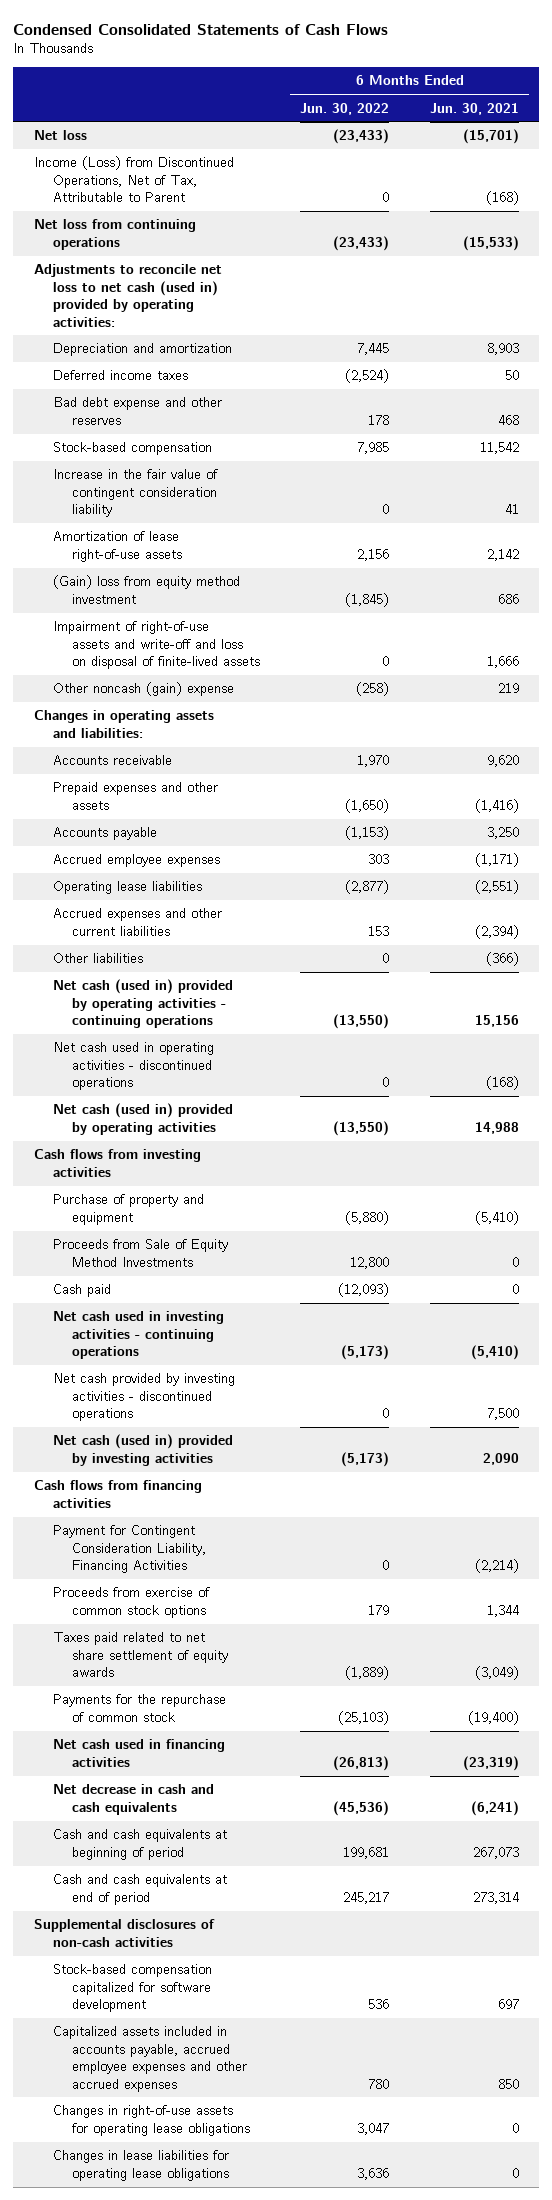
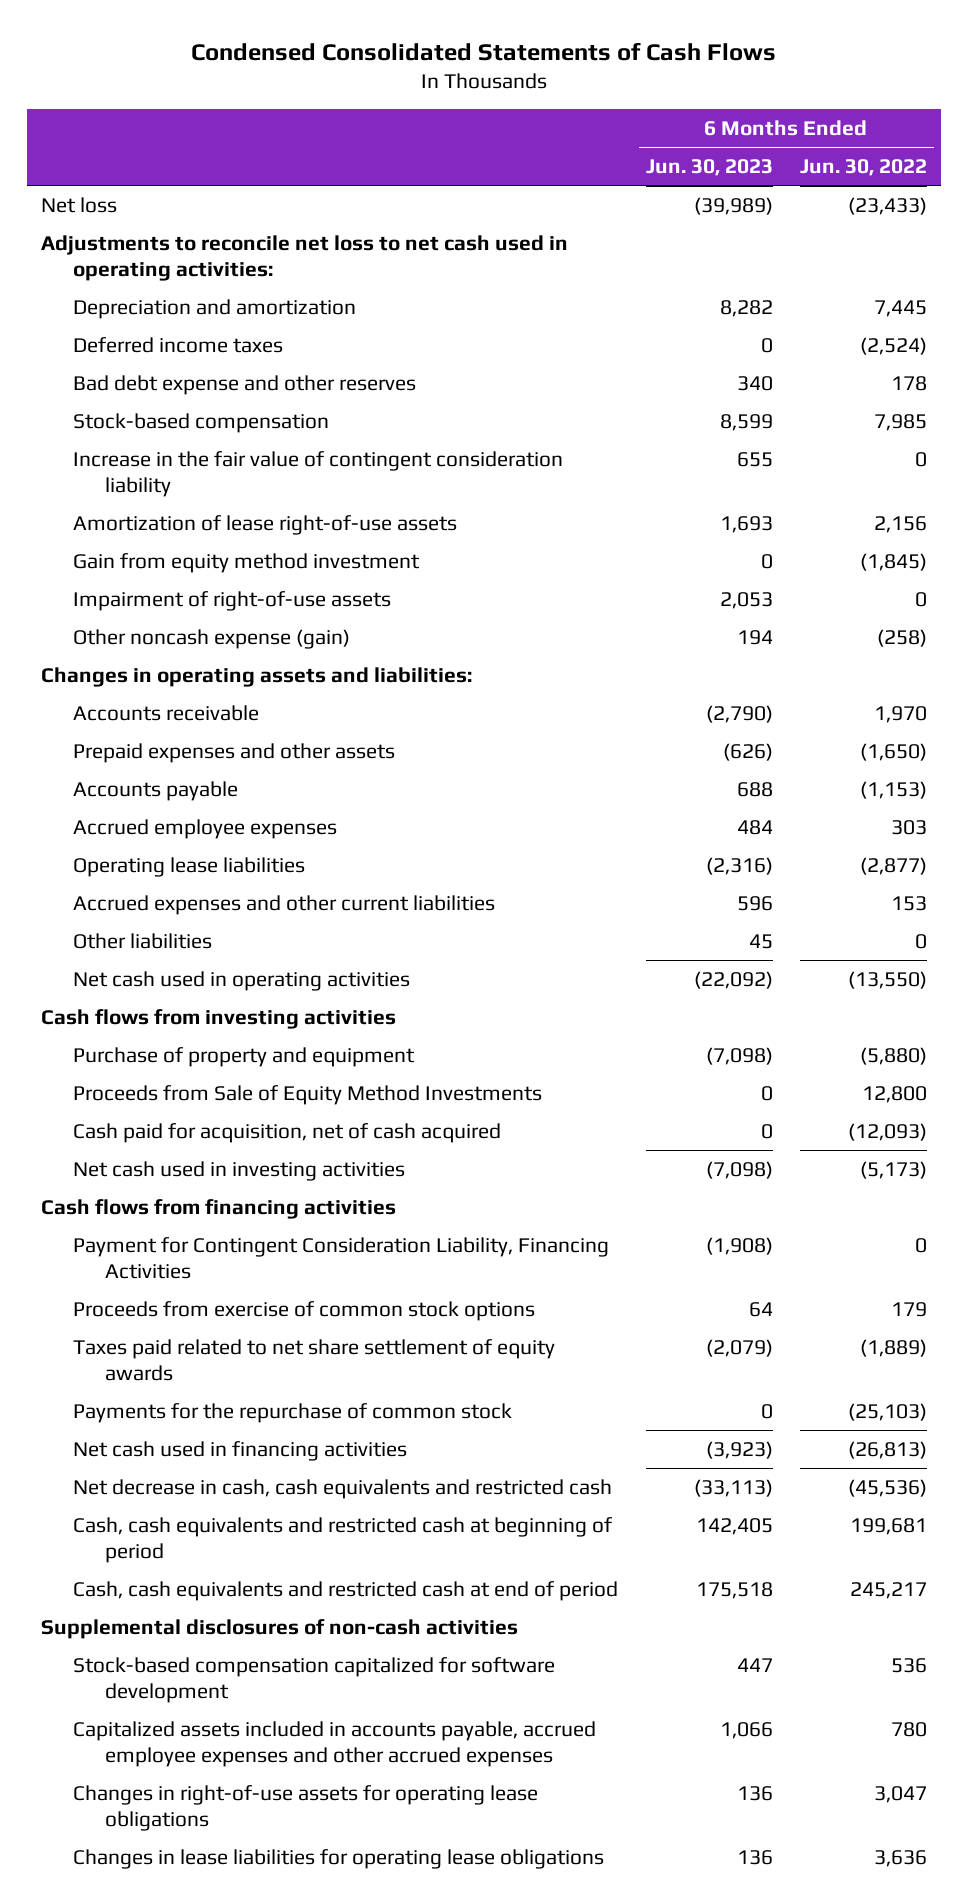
[429,102,519,115] Jun. 30, 2021 -> none
none -> [645,159,773,177] Jun. 30, 2023
[33,156,234,203] Income (Loss) from Discontinued Operations, Net of Tax, Attributable to Parent -> none
[33,219,196,250] Net loss from continuing operations -> none
[33,264,222,327] Adjustments to reconcile net loss to net cash (used in) provided by operating activities: -> [41,234,569,281] Adjustments to reconcile net loss to net cash used in operating activities:
[52,575,240,604] (Gain) loss from equity method investment -> [73,552,421,573] Gain from equity method investment
[52,621,260,670] Impairment of right-of-use assets and write-off and loss on disposal of finite-lived assets -> [73,590,392,611] Impairment of right-of-use assets
[52,682,234,697] Other noncash (gain) expense -> [73,628,351,649] Other noncash expense (gain)
[52,979,233,1029] Net cash (used in) provided by operating activities - continuing operations -> none
[52,1042,214,1091] Net cash used in operating activities - discontinued operations -> none
[52,1103,233,1135] Net cash (used in) provided by operating activities -> [73,970,411,991] Net cash used in operating activities
[52,1311,224,1360] Net cash used in investing activities - continuing operations -> none
[52,1373,235,1422] Net cash provided by investing activities - discontinued operations -> none
[52,1284,111,1298] Cash paid -> [73,1122,502,1143] Cash paid for acquisition, net of cash acquired
[52,1434,233,1466] Net cash (used in) provided by investing activities -> [73,1160,406,1181] Net cash used in investing activities
[52,1784,214,1815] Net decrease in cash and cash equivalents -> [73,1478,613,1499] Net decrease in cash, cash equivalents and restricted cash
[52,1829,227,1860] Cash and cash equivalents at beginning of period -> [73,1516,614,1563] Cash, cash equivalents and restricted cash at beginning of period
[52,1874,227,1905] Cash and cash equivalents at end of period -> [73,1580,619,1601] Cash, cash equivalents and restricted cash at end of period

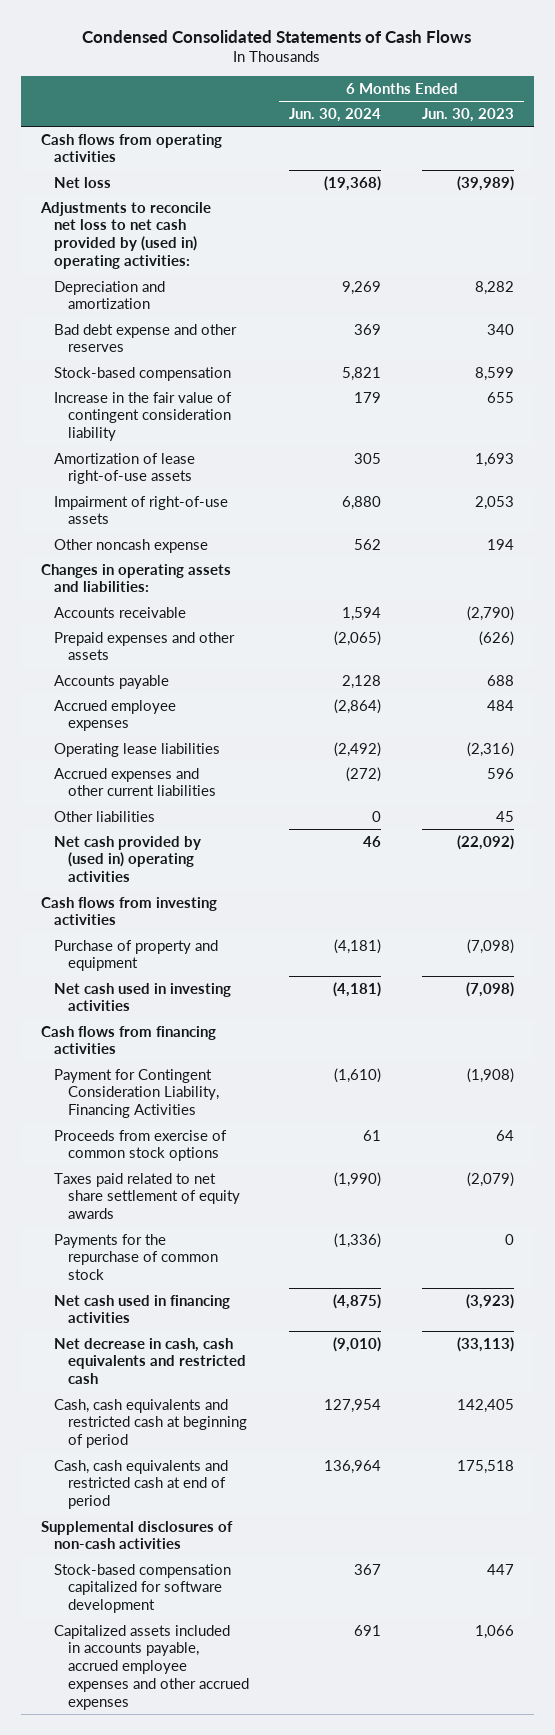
[800,159,928,177] Jun. 30, 2022 -> none
none -> [289,107,382,122] Jun. 30, 2024
none -> [40,133,222,163] Cash flows from operating activities
[41,234,569,281] Adjustments to reconcile net loss to net cash used in operating activities: -> [39,201,211,270] Adjustments to reconcile net loss to net cash provided by (used in) operating activities:
[73,336,284,353] Deferred income taxes -> none
[73,552,421,573] Gain from equity method investment -> none
[73,628,351,649] Other noncash expense (gain) -> [54,538,209,553] Other noncash expense
[73,970,411,991] Net cash used in operating activities -> [54,835,202,883] Net cash provided by (used in) operating activities
[73,1084,543,1105] Proceeds from Sale of Equity Method Investments -> none
[73,1122,502,1143] Cash paid for acquisition, net of cash acquired -> none
[73,1784,539,1831] Changes in right-of-use assets for operating lease obligations -> none
[73,1848,605,1869] Changes in lease liabilities for operating lease obligations -> none

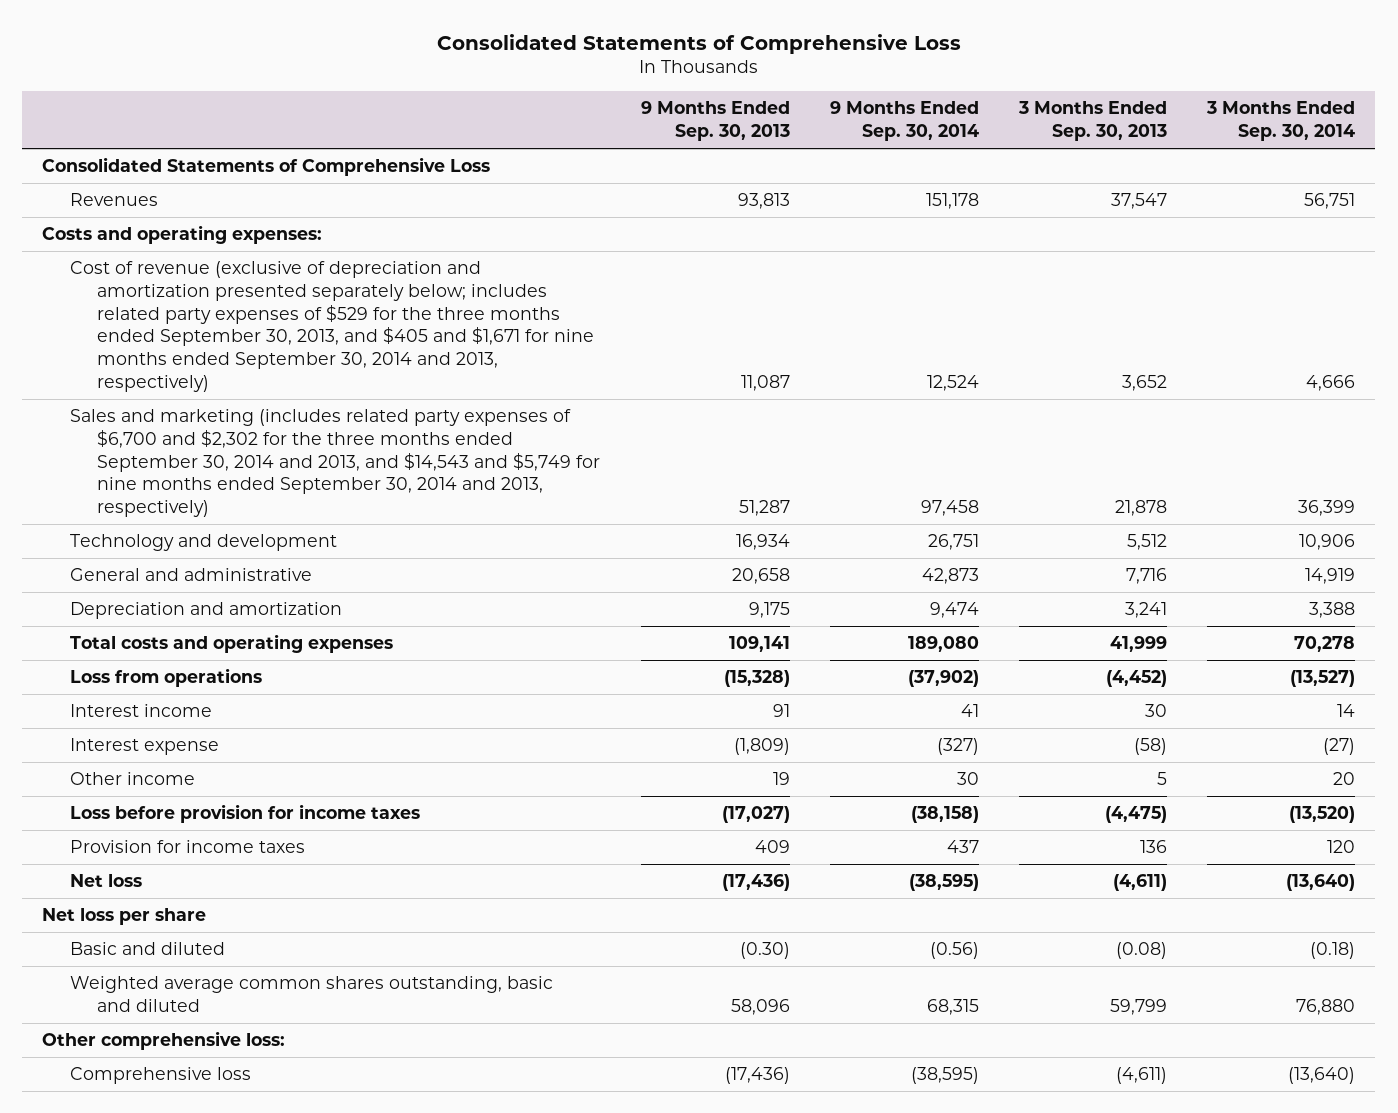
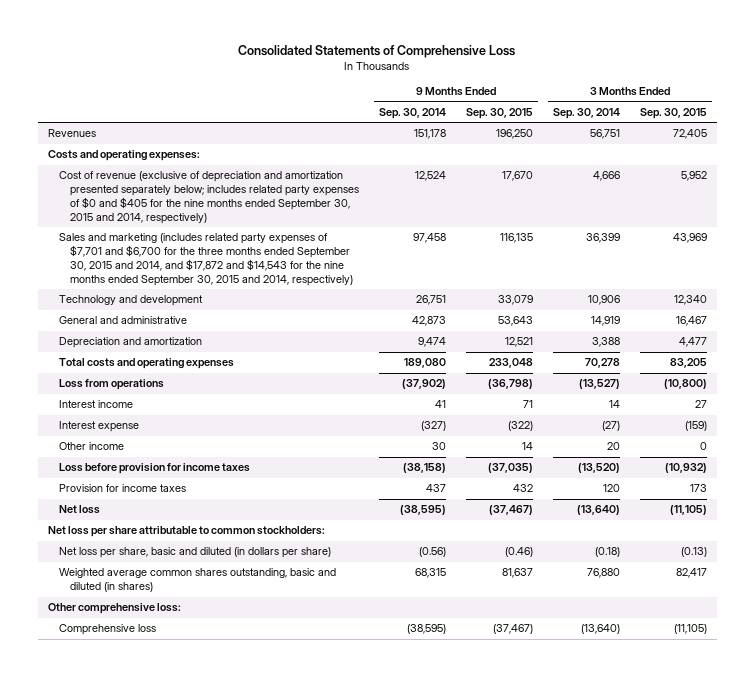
[640,101,790,142] 9 Months Ended Sep. 30, 2013 -> none
[1018,101,1168,142] 3 Months Ended Sep. 30, 2013 -> none
none -> [466,107,534,119] Sep. 30, 2015
none -> [639,107,707,119] Sep. 30, 2015
[42,157,491,177] Consolidated Statements of Comprehensive Loss -> none
[69,261,595,392] Cost of revenue (exclusive of depreciation and amortization presented separately below; includes related party expenses of $529 for the three months ended September 30, 2013, and $405 and $1,671 for nine months ended September 30, 2014 and 2013, respectively) -> [59,171,360,224] Cost of revenue (exclusive of depreciation and amortization presented separately below; includes related party expenses of $0 and $405 for the nine months ended September 30, 2015 and 2014, respectively)
[69,409,601,518] Sales and marketing (includes related party expenses of $6,700 and $2,302 for the three months ended September 30, 2014 and 2013, and $14,543 and $5,749 for nine months ended September 30, 2014 and 2013, respectively) -> [59,233,354,286] Sales and marketing (includes related party expenses of $7,701 and $6,700 for the three months ended September 30, 2015 and 2014, and $17,872 and $14,543 for the nine months ended September 30, 2015 and 2014, respectively)
[42,908,207,926] Net loss per share -> [47,526,325,538] Net loss per share attributable to common stockholders:
[69,942,225,956] Basic and diluted -> [59,547,332,559] Net loss per share, basic and diluted (in dollars per share)
[69,976,553,1013] Weighted average common shares outstanding, basic and diluted -> [59,568,337,593] Weighted average common shares outstanding, basic and diluted (in shares)

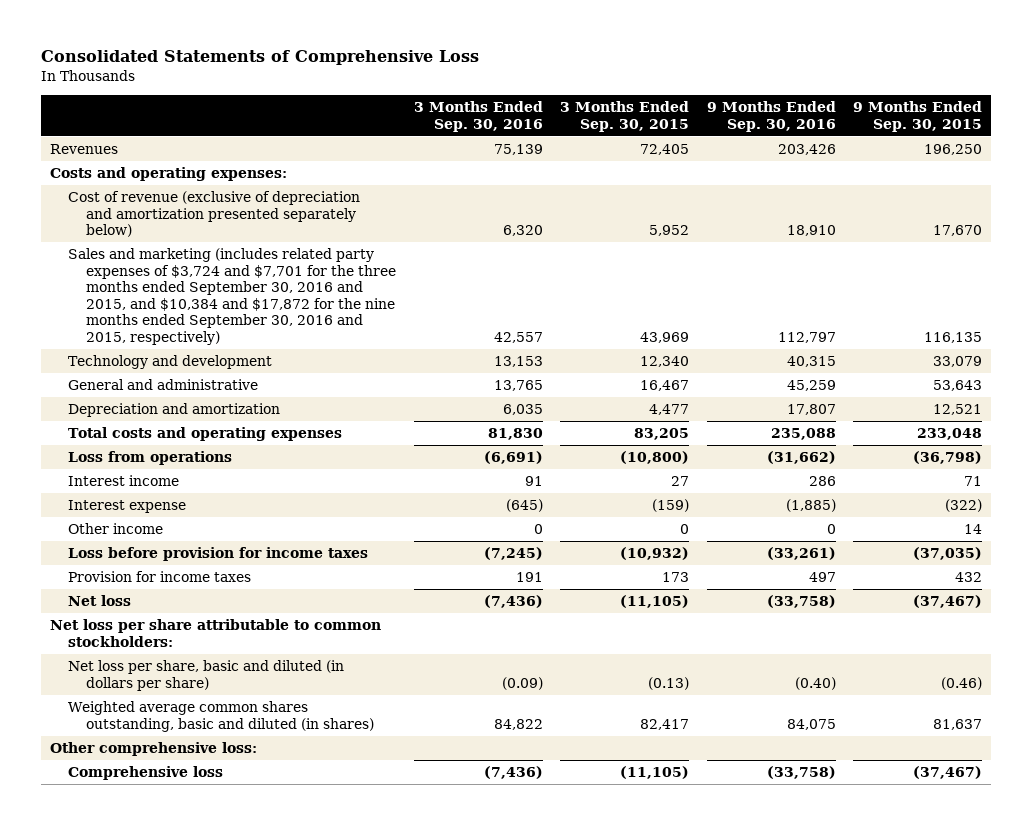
[379,107,447,119] Sep. 30, 2014 -> none
[553,107,621,119] Sep. 30, 2014 -> none
none -> [413,101,543,132] 3 Months Ended Sep. 30, 2016
none -> [706,101,836,132] 9 Months Ended Sep. 30, 2016
[59,171,360,224] Cost of revenue (exclusive of depreciation and amortization presented separately below; includes related party expenses of $0 and $405 for the nine months ended September 30, 2015 and 2014, respectively) -> [67,191,360,238] Cost of revenue (exclusive of depreciation and amortization presented separately below)
[59,233,354,286] Sales and marketing (includes related party expenses of $7,701 and $6,700 for the three months ended September 30, 2015 and 2014, and $17,872 and $14,543 for the nine months ended September 30, 2015 and 2014, respectively) -> [67,248,397,345] Sales and marketing (includes related party expenses of $3,724 and $7,701 for the three months ended September 30, 2016 and 2015, and $10,384 and $17,872 for the nine months ended September 30, 2016 and 2015, respectively)

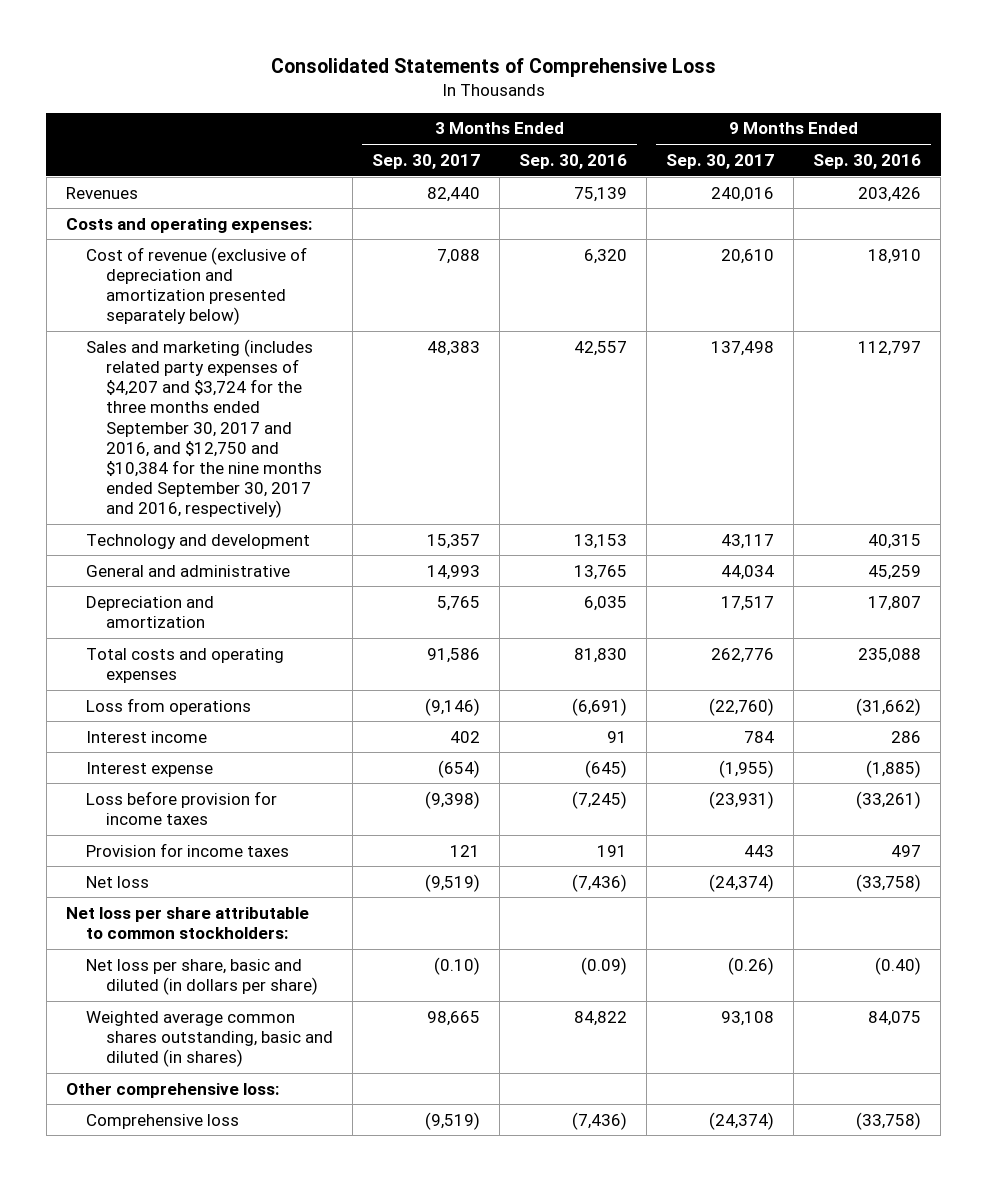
[560,101,690,132] 3 Months Ended Sep. 30, 2015 -> none
[853,101,983,132] 9 Months Ended Sep. 30, 2015 -> none
none -> [372,153,481,169] Sep. 30, 2017
none -> [666,153,775,169] Sep. 30, 2017
[67,248,397,345] Sales and marketing (includes related party expenses of $3,724 and $7,701 for the three months ended September 30, 2016 and 2015, and $10,384 and $17,872 for the nine months ended September 30, 2016 and 2015, respectively) -> [85,338,322,519] Sales and marketing (includes related party expenses of $4,207 and $3,724 for the three months ended September 30, 2017 and 2016, and $12,750 and $10,384 for the nine months ended September 30, 2017 and 2016, respectively)
[67,523,163,535] Other income -> none

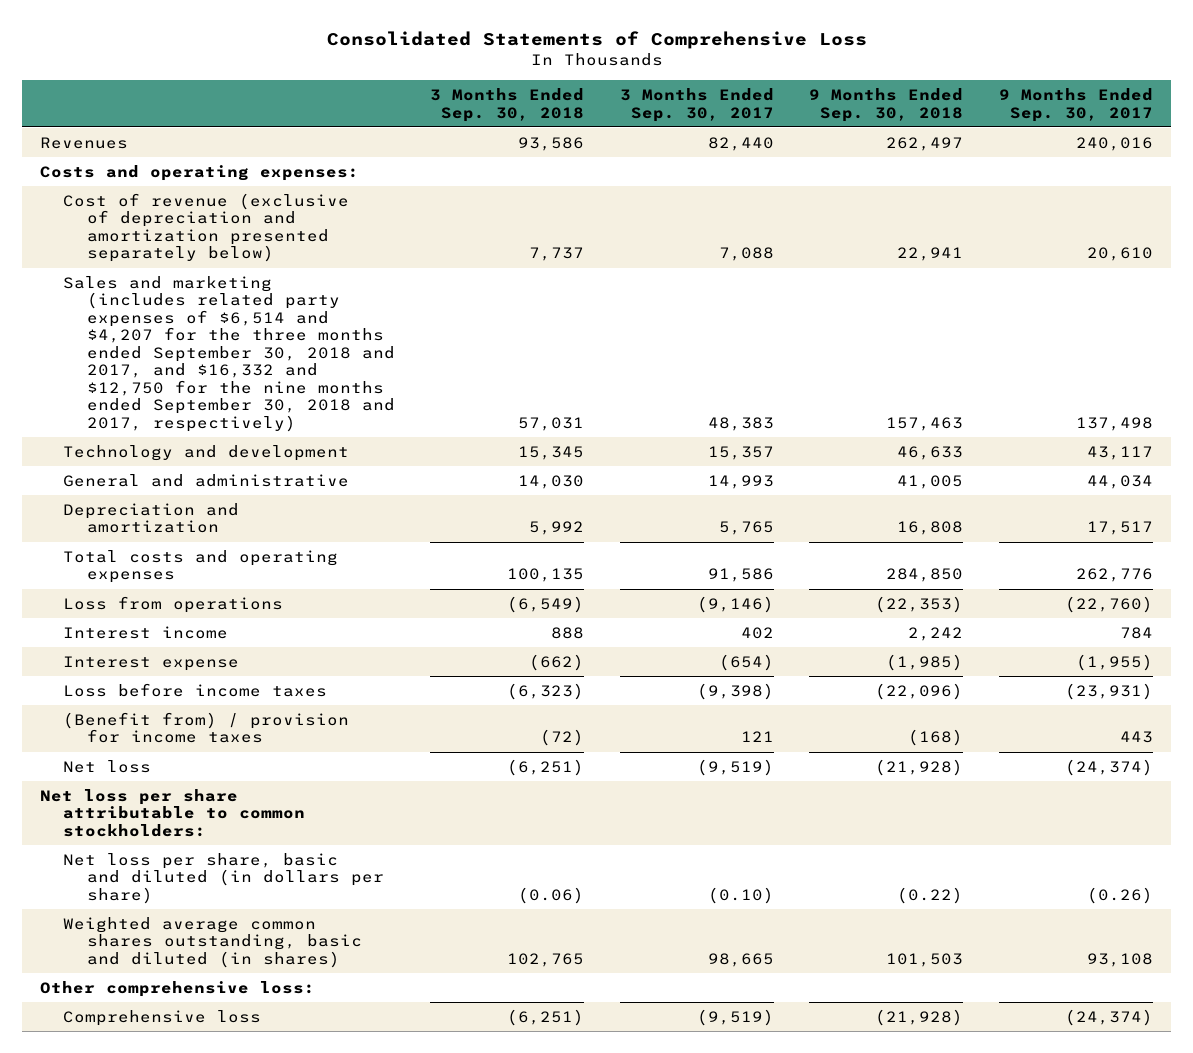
[519,153,628,169] Sep. 30, 2016 -> none
[813,153,922,169] Sep. 30, 2016 -> none
none -> [430,88,585,122] 3 Months Ended Sep. 30, 2018
none -> [809,88,964,122] 9 Months Ended Sep. 30, 2018
[85,338,322,519] Sales and marketing (includes related party expenses of $4,207 and $3,724 for the three months ended September 30, 2017 and 2016, and $12,750 and $10,384 for the nine months ended September 30, 2017 and 2016, respectively) -> [63,275,395,432] Sales and marketing (includes related party expenses of $6,514 and $4,207 for the three months ended September 30, 2018 and 2017, and $16,332 and $12,750 for the nine months ended September 30, 2018 and 2017, respectively)
[85,790,277,825] Loss before provision for income taxes -> [63,682,328,697] Loss before income taxes
[85,842,289,857] Provision for income taxes -> [63,711,350,744] (Benefit from) / provision for income taxes

